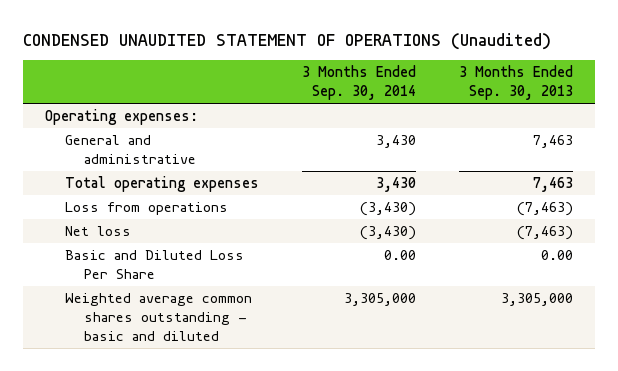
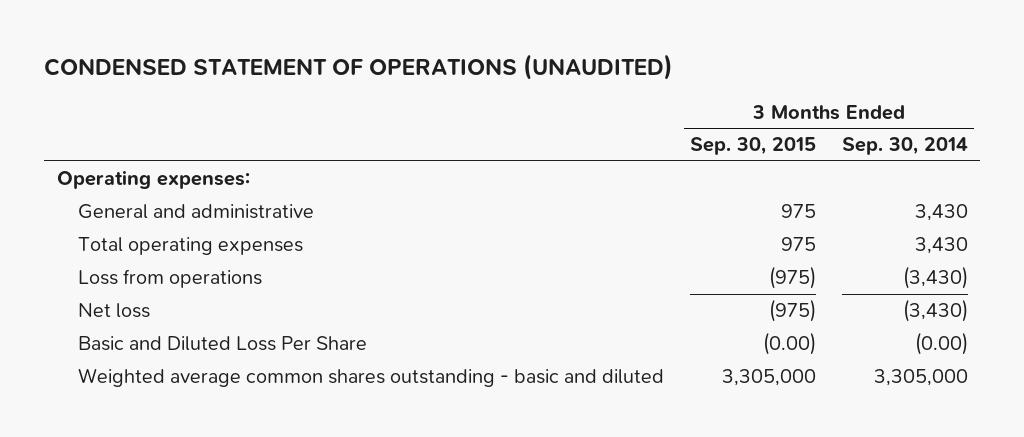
[23,32,552,50] CONDENSED UNAUDITED STATEMENT OF OPERATIONS (Unaudited) -> [43,54,673,81] CONDENSED STATEMENT OF OPERATIONS (UNAUDITED)
[459,65,574,101] 3 Months Ended Sep. 30, 2013 -> none
none -> [690,137,817,156] Sep. 30, 2015
[383,250,416,261] 0.00 -> [914,332,968,356] (0.00)

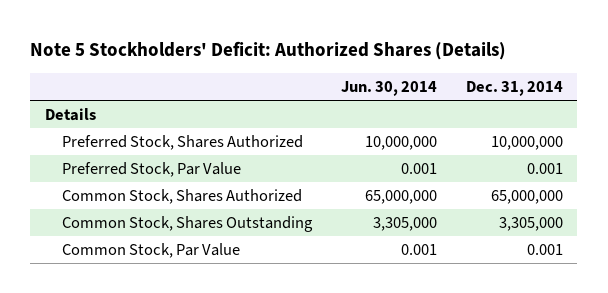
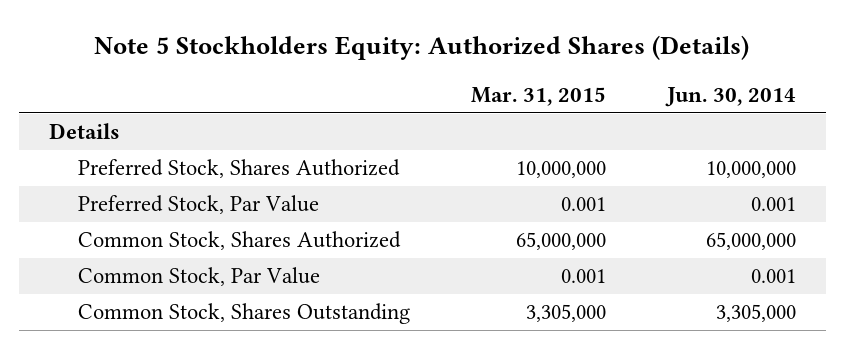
[30,41,507,61] Note 5 Stockholders' Deficit: Authorized Shares (Details) -> [94,34,750,60] Note 5 Stockholders Equity: Authorized Shares (Details)
[465,80,563,96] Dec. 31, 2014 -> none
none -> [470,86,606,106] Mar. 31, 2015
[61,216,313,233] Common Stock, Shares Outstanding -> [78,303,411,325] Common Stock, Shares Outstanding

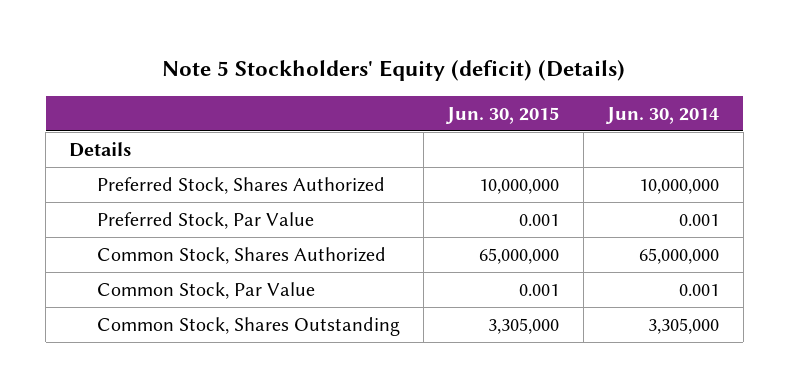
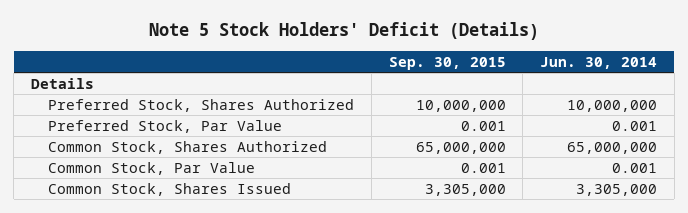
[162,60,626,82] Note 5 Stockholders' Equity (deficit) (Details) -> [149,22,540,41] Note 5 Stock Holders' Deficit (Details)
[445,106,560,124] Jun. 30, 2015 -> none
none -> [388,56,506,70] Sep. 30, 2015
[96,316,400,336] Common Stock, Shares Outstanding -> [48,182,292,196] Common Stock, Shares Issued

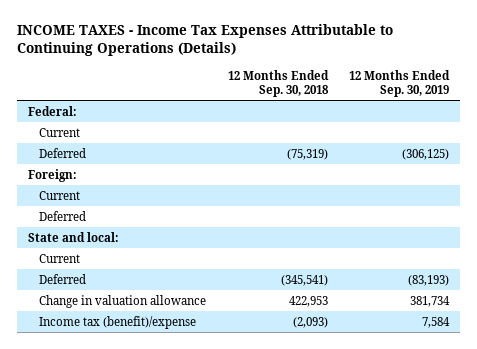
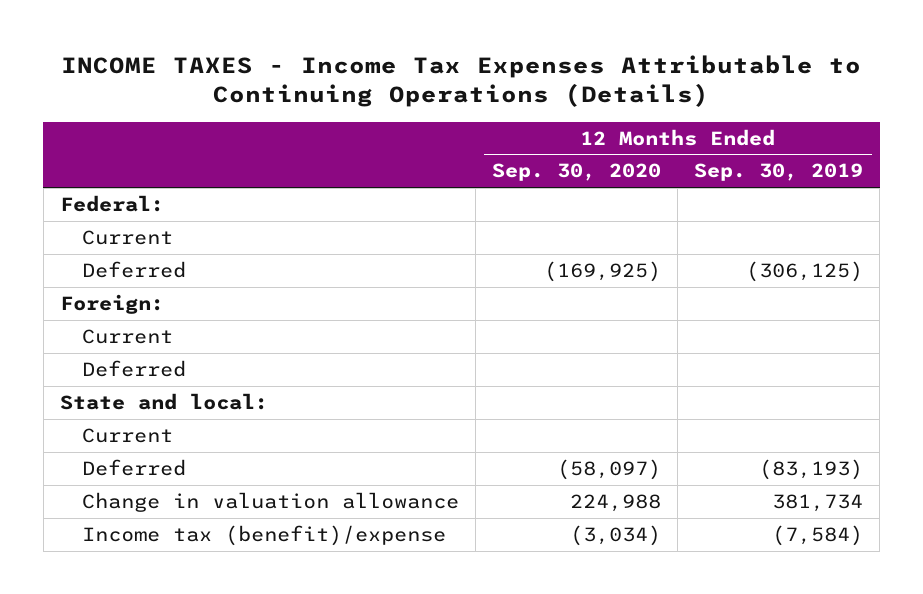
[227,69,329,97] 12 Months Ended Sep. 30, 2018 -> none
none -> [491,163,661,182] Sep. 30, 2020
[422,316,451,328] 7,584 -> [772,525,864,547] (7,584)

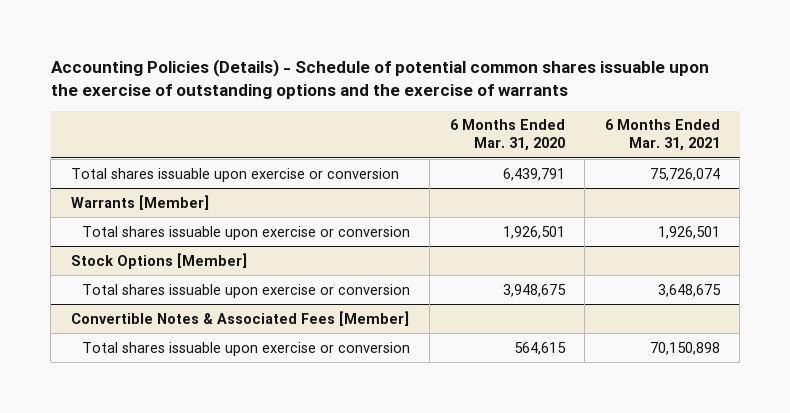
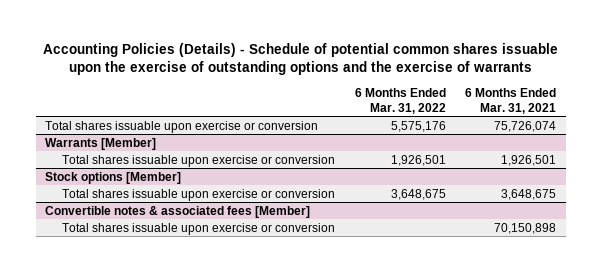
[449,119,565,152] 6 Months Ended Mar. 31, 2020 -> none
none -> [354,87,446,114] 6 Months Ended Mar. 31, 2022
[70,252,247,269] Stock Options [Member] -> [45,171,182,184] Stock options [Member]
[70,310,409,326] Convertible Notes & Associated Fees [Member] -> [45,205,311,218] Convertible notes & associated fees [Member]

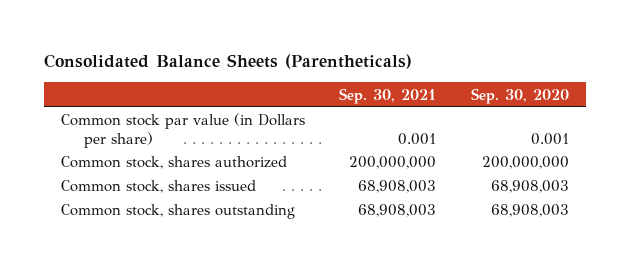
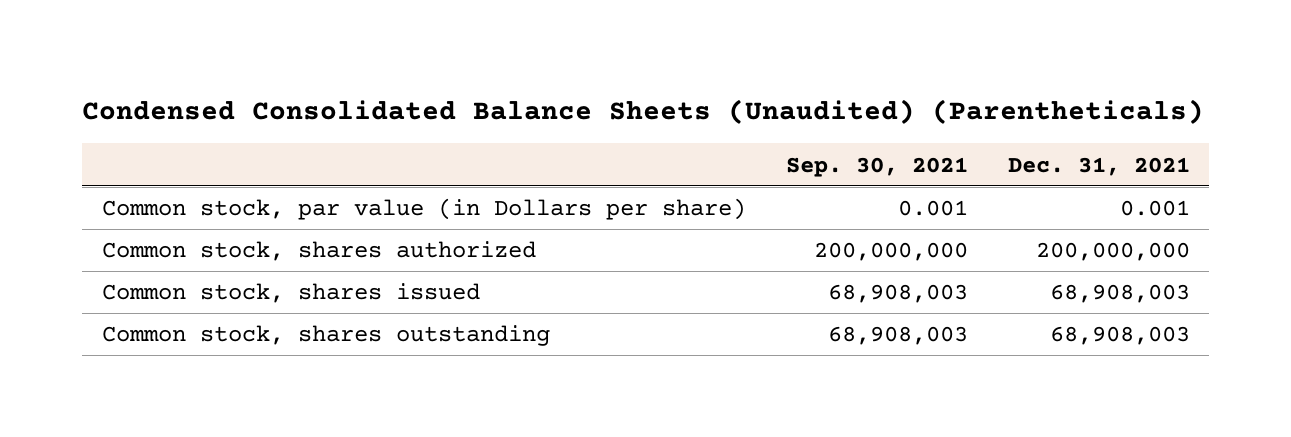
[43,54,412,70] Consolidated Balance Sheets (Parentheticals) -> [81,99,1204,125] Condensed Consolidated Balance Sheets (Unaudited) (Parentheticals)
[470,87,569,104] Sep. 30, 2020 -> none
none -> [1007,156,1190,176] Dec. 31, 2021
[60,113,305,148] Common stock par value (in Dollars per share) -> [101,198,746,221] Common stock, par value (in Dollars per share)

